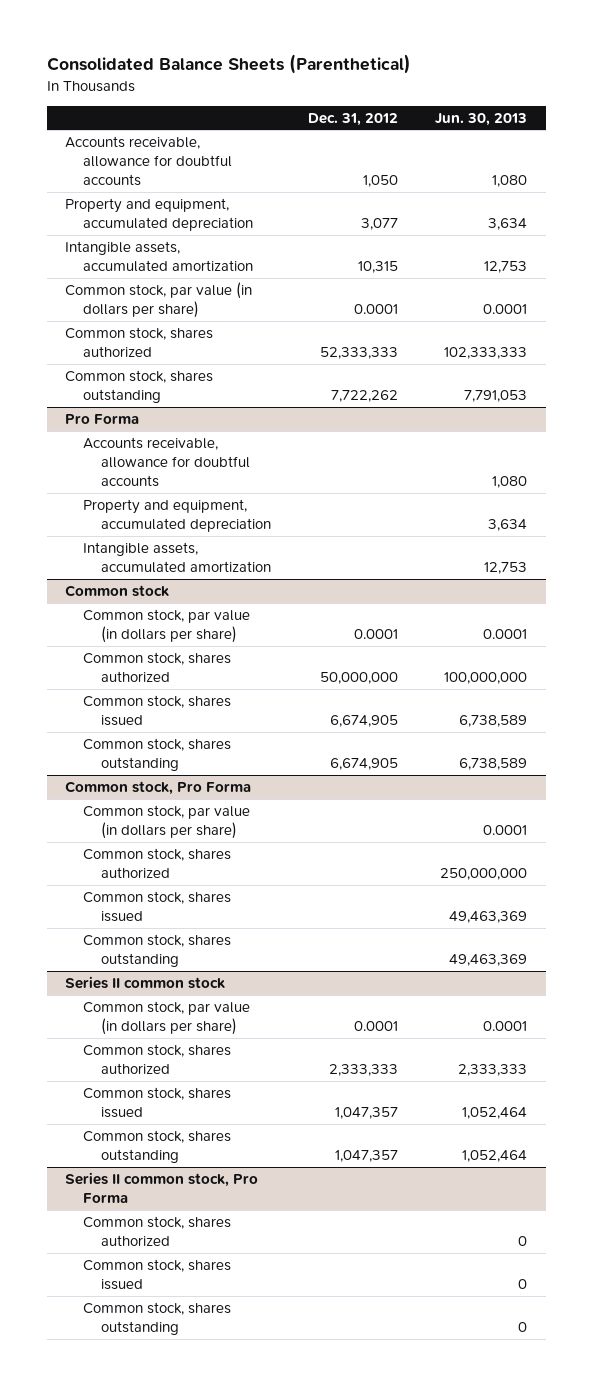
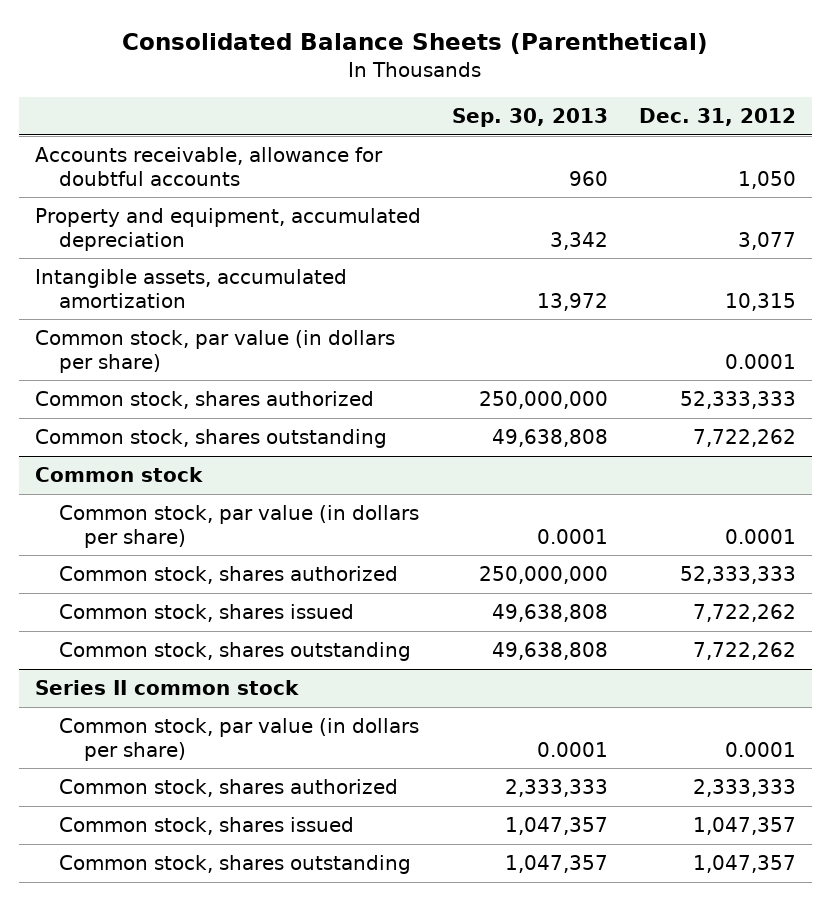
[435,112,528,126] Jun. 30, 2013 -> none
none -> [451,108,608,128] Sep. 30, 2013
[65,413,140,424] Pro Forma -> none
[83,436,251,488] Accounts receivable, allowance for doubtful accounts -> none
[83,498,272,533] Property and equipment, accumulated depreciation -> none
[83,541,272,574] Intangible assets, accumulated amortization -> none
[65,780,252,795] Common stock, Pro Forma -> none
[83,804,251,840] Common stock, par value (in dollars per share) -> none
[83,847,232,879] Common stock, shares authorized -> none
[83,890,232,923] Common stock, shares issued -> none
[83,933,232,968] Common stock, shares outstanding -> none
[320,672,399,685] 50,000,000 -> [680,566,797,585] 52,333,333
[330,715,399,728] 6,674,905 -> [693,604,797,623] 7,722,262
[330,758,399,771] 6,674,905 -> [693,642,797,661] 7,722,262
[65,1171,259,1204] Series II common stock, Pro Forma -> none
[83,1215,232,1247] Common stock, shares authorized -> none
[83,1258,232,1291] Common stock, shares issued -> none
[83,1301,232,1336] Common stock, shares outstanding -> none

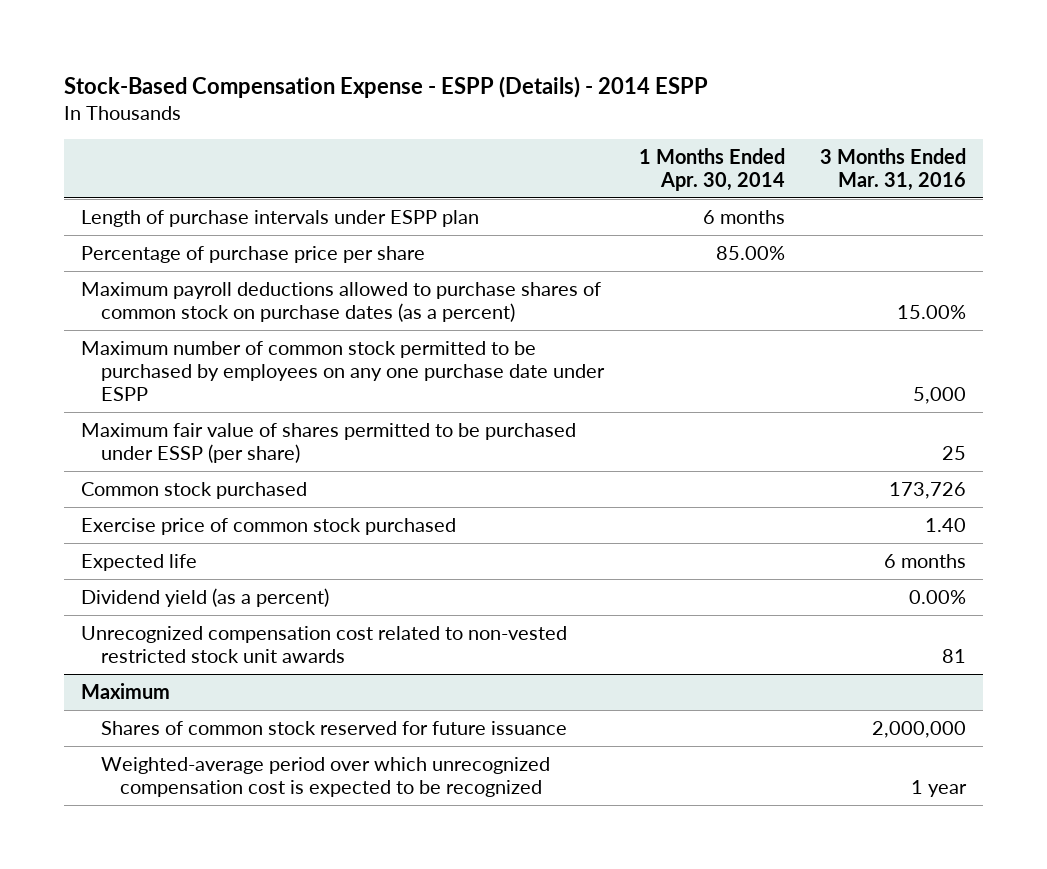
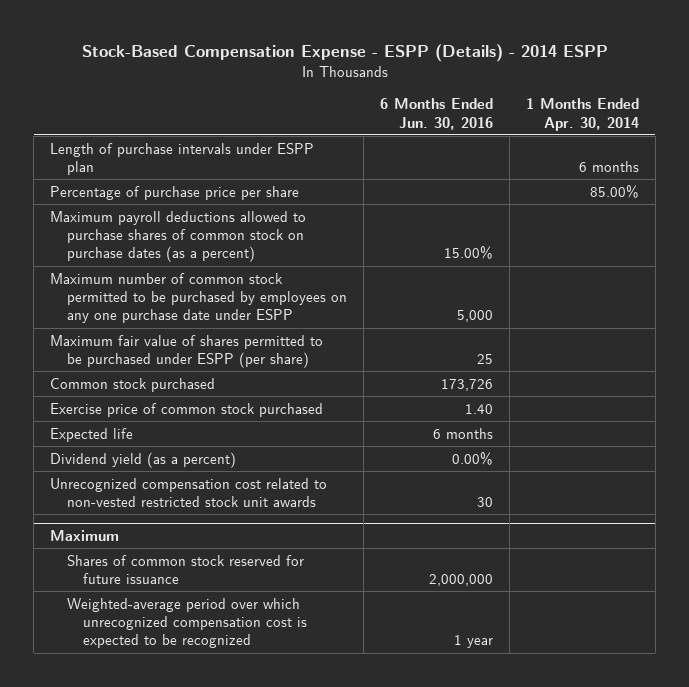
[819,147,966,192] 3 Months Ended Mar. 31, 2016 -> none
none -> [379,98,493,130] 6 Months Ended Jun. 30, 2016
[81,422,577,463] Maximum fair value of shares permitted to be purchased under ESSP (per share) -> [50,334,324,368] Maximum fair value of shares permitted to be purchased under ESPP (per share)

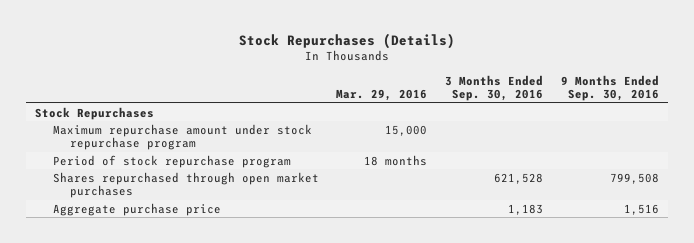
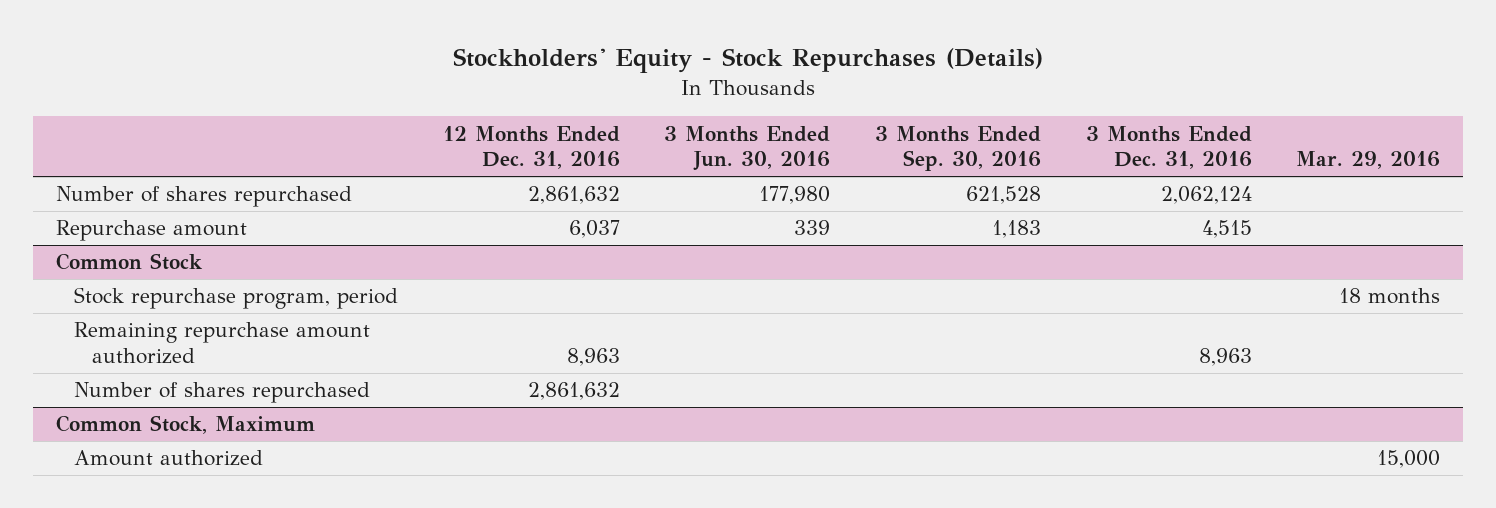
[239,32,456,49] Stock Repurchases (Details) -> [453,48,1044,74] Stockholders' Equity - Stock Repurchases (Details)
[560,74,659,102] 9 Months Ended Sep. 30, 2016 -> none
none -> [442,125,620,170] 12 Months Ended Dec. 31, 2016
none -> [664,125,831,172] 3 Months Ended Jun. 30, 2016
none -> [1085,125,1252,170] 3 Months Ended Dec. 31, 2016
[35,106,155,120] Stock Repurchases -> none
[52,123,312,151] Maximum repurchase amount under stock repurchase program -> none
[52,154,291,168] Period of stock repurchase program -> none
[52,171,319,199] Shares repurchased through open market purchases -> [55,186,352,208] Number of shares repurchased
[52,202,221,216] Aggregate purchase price -> [55,220,247,242] Repurchase amount
none -> [55,253,203,271] Common Stock
none -> [73,287,398,310] Stock repurchase program, period
none -> [73,322,370,365] Remaining repurchase amount authorized
none -> [73,382,370,404] Number of shares repurchased
none -> [55,415,315,435] Common Stock, Maximum
none -> [73,450,263,467] Amount authorized

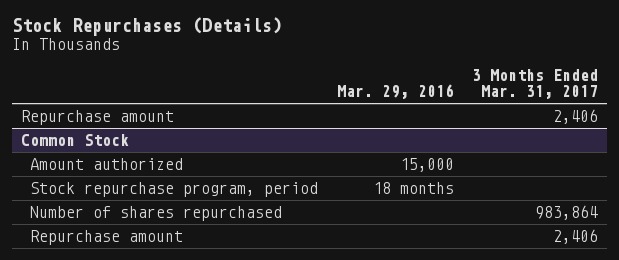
[453,48,1044,74] Stockholders' Equity - Stock Repurchases (Details) -> [11,17,282,37] Stock Repurchases (Details)
[442,125,620,170] 12 Months Ended Dec. 31, 2016 -> none
[664,125,831,172] 3 Months Ended Jun. 30, 2016 -> none
[874,125,1041,172] 3 Months Ended Sep. 30, 2016 -> none
[1085,125,1252,170] 3 Months Ended Dec. 31, 2016 -> none
none -> [471,69,598,100] 3 Months Ended Mar. 31, 2017
[55,186,352,208] Number of shares repurchased -> none
none -> [30,157,184,170] Amount authorized
[73,322,370,365] Remaining repurchase amount authorized -> none
[55,415,315,435] Common Stock, Maximum -> none
[73,450,263,467] Amount authorized -> none
none -> [30,229,184,245] Repurchase amount

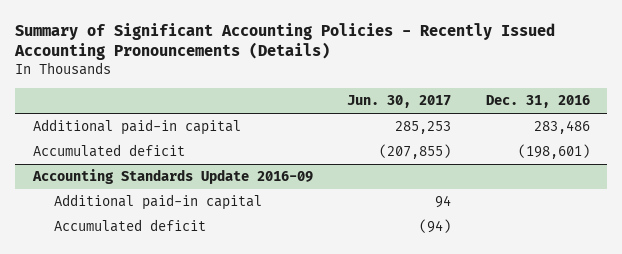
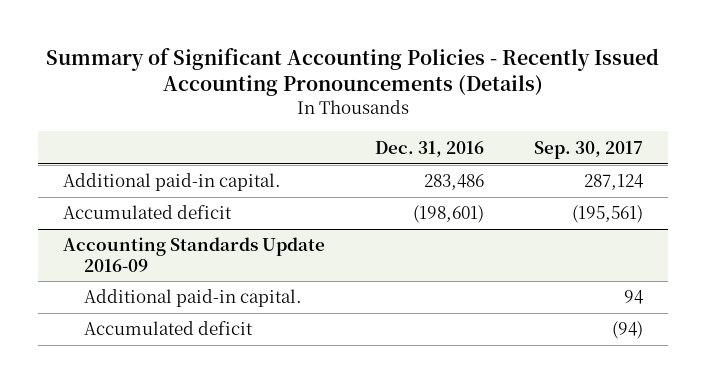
[347,94,452,108] Jun. 30, 2017 -> none
none -> [533,140,643,159] Sep. 30, 2017
[32,119,241,136] Additional paid-in capital -> [62,173,281,192] Additional paid-in capital.
[53,194,262,211] Additional paid-in capital -> [83,289,302,308] Additional paid-in capital.

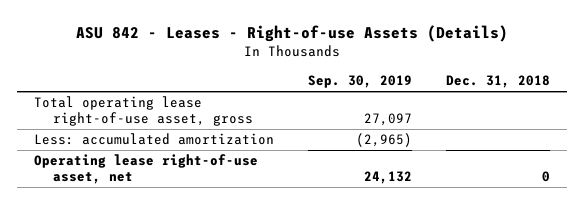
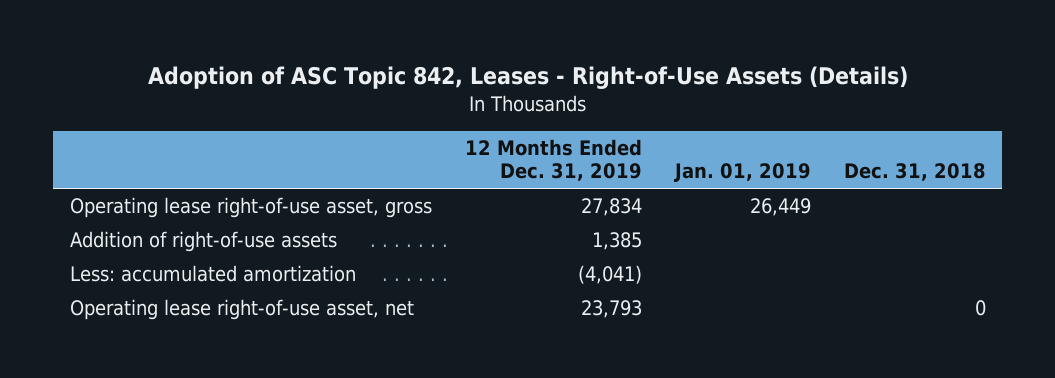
[76,25,509,43] ASU 842 - Leases - Right-of-use Assets (Details) -> [147,66,908,90] Adoption of ASC Topic 842, Leases - Right-of-Use Assets (Details)
[308,75,413,89] Sep. 30, 2019 -> none
none -> [464,139,642,182] 12 Months Ended Dec. 31, 2019
none -> [673,163,811,183] Jan. 01, 2019
[34,96,254,127] Total operating lease right-of-use asset, gross -> [69,197,432,219] Operating lease right-of-use asset, gross
none -> [69,231,337,253] Addition of right-of-use assets

